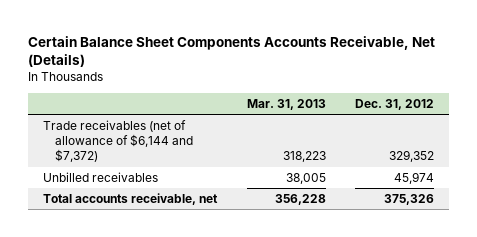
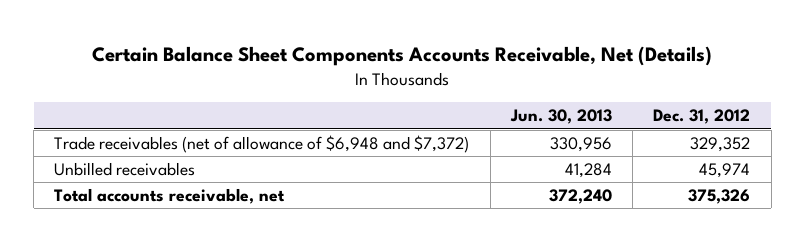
[246,98,326,110] Mar. 31, 2013 -> none
none -> [509,109,612,125] Jun. 30, 2013
[42,119,193,163] Trade receivables (net of allowance of $6,144 and $7,372) -> [54,134,470,153] Trade receivables (net of allowance of $6,948 and $7,372)

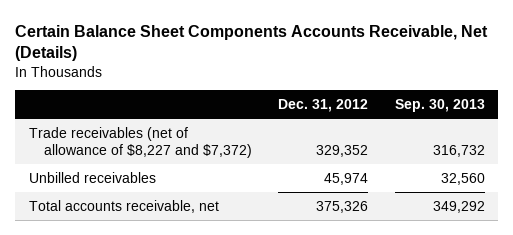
[509,109,612,125] Jun. 30, 2013 -> none
none -> [394,98,485,112] Sep. 30, 2013
[54,134,470,153] Trade receivables (net of allowance of $6,948 and $7,372) -> [28,126,252,159] Trade receivables (net of allowance of $8,227 and $7,372)

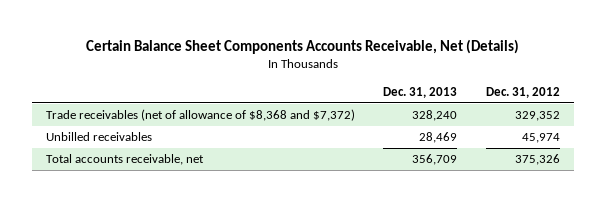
[394,98,485,112] Sep. 30, 2013 -> none
none -> [383,87,458,99] Dec. 31, 2013
[28,126,252,159] Trade receivables (net of allowance of $8,227 and $7,372) -> [45,109,355,122] Trade receivables (net of allowance of $8,368 and $7,372)

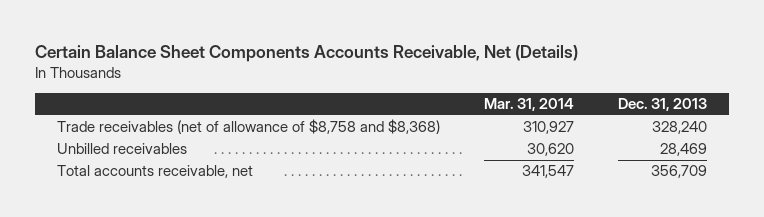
[485,87,560,99] Dec. 31, 2012 -> none
none -> [484,98,575,112] Mar. 31, 2014
[45,109,355,122] Trade receivables (net of allowance of $8,368 and $7,372) -> [56,119,440,135] Trade receivables (net of allowance of $8,758 and $8,368)

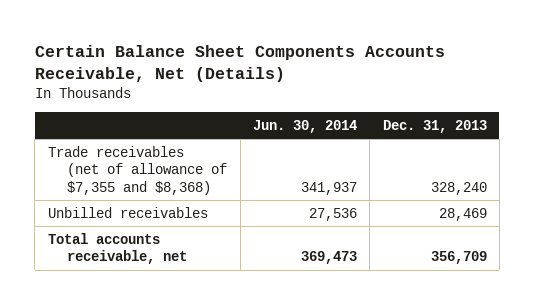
[484,98,575,112] Mar. 31, 2014 -> none
none -> [253,120,358,134] Jun. 30, 2014
[56,119,440,135] Trade receivables (net of allowance of $8,758 and $8,368) -> [47,145,228,195] Trade receivables (net of allowance of $7,355 and $8,368)

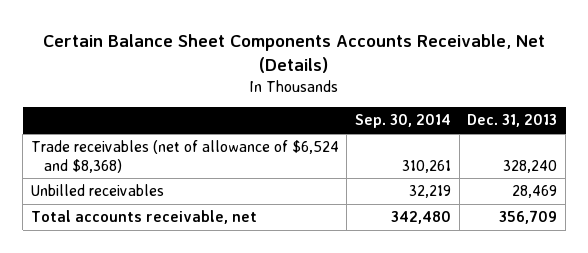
[253,120,358,134] Jun. 30, 2014 -> none
none -> [355,114,452,129] Sep. 30, 2014
[47,145,228,195] Trade receivables (net of allowance of $7,355 and $8,368) -> [30,140,339,173] Trade receivables (net of allowance of $6,524 and $8,368)

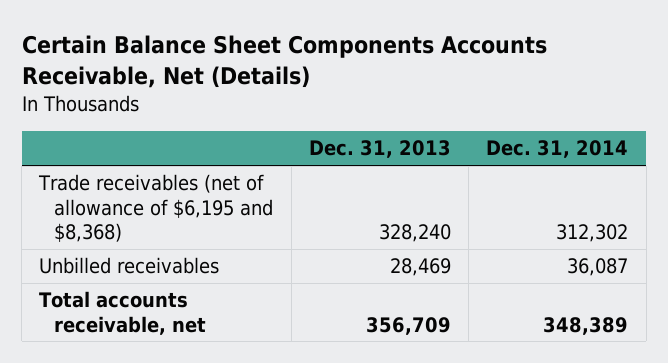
[355,114,452,129] Sep. 30, 2014 -> none
none -> [486,140,629,159] Dec. 31, 2014
[30,140,339,173] Trade receivables (net of allowance of $6,524 and $8,368) -> [38,174,274,242] Trade receivables (net of allowance of $6,195 and $8,368)

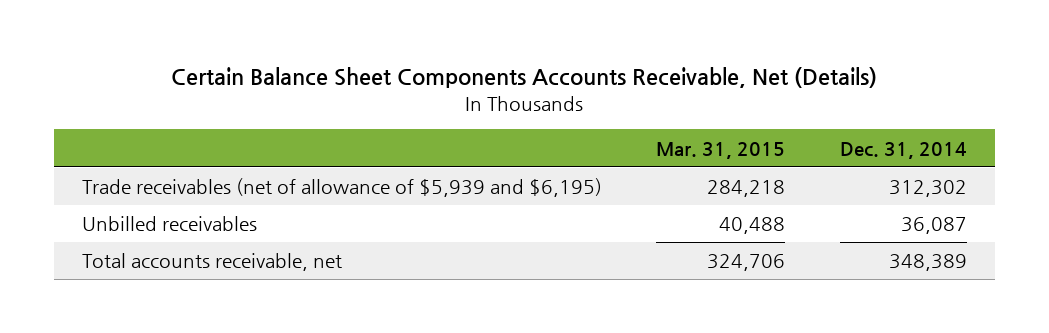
[308,140,451,159] Dec. 31, 2013 -> none
none -> [656,141,786,159] Mar. 31, 2015
[38,174,274,242] Trade receivables (net of allowance of $6,195 and $8,368) -> [81,178,602,198] Trade receivables (net of allowance of $5,939 and $6,195)

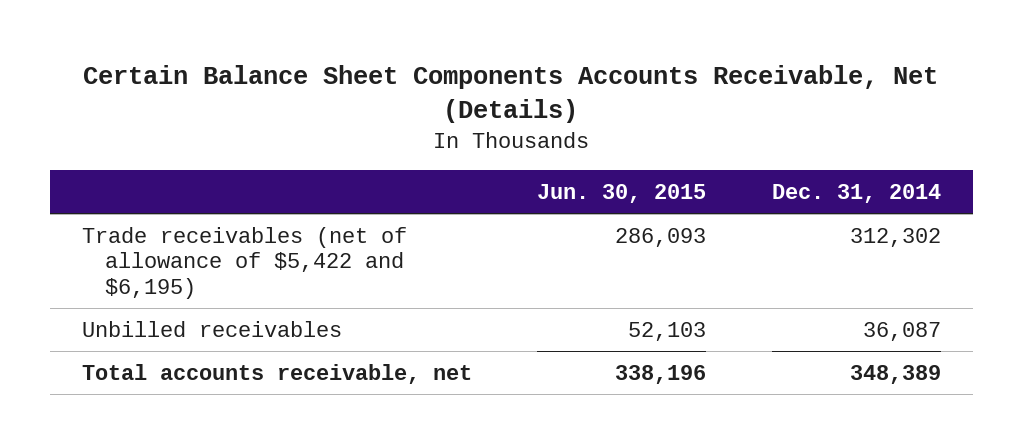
[656,141,786,159] Mar. 31, 2015 -> none
none -> [537,184,707,204] Jun. 30, 2015
[81,178,602,198] Trade receivables (net of allowance of $5,939 and $6,195) -> [82,226,408,299] Trade receivables (net of allowance of $5,422 and $6,195)

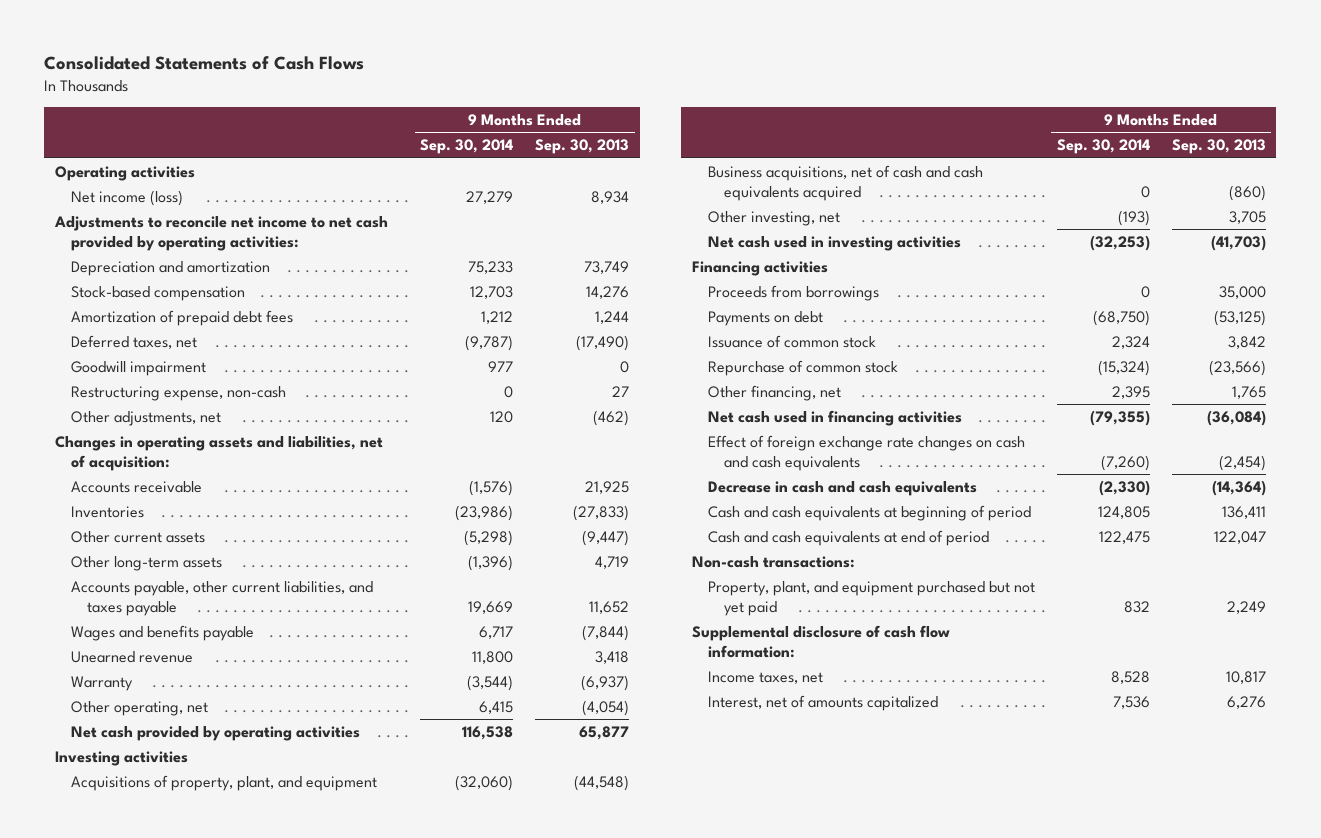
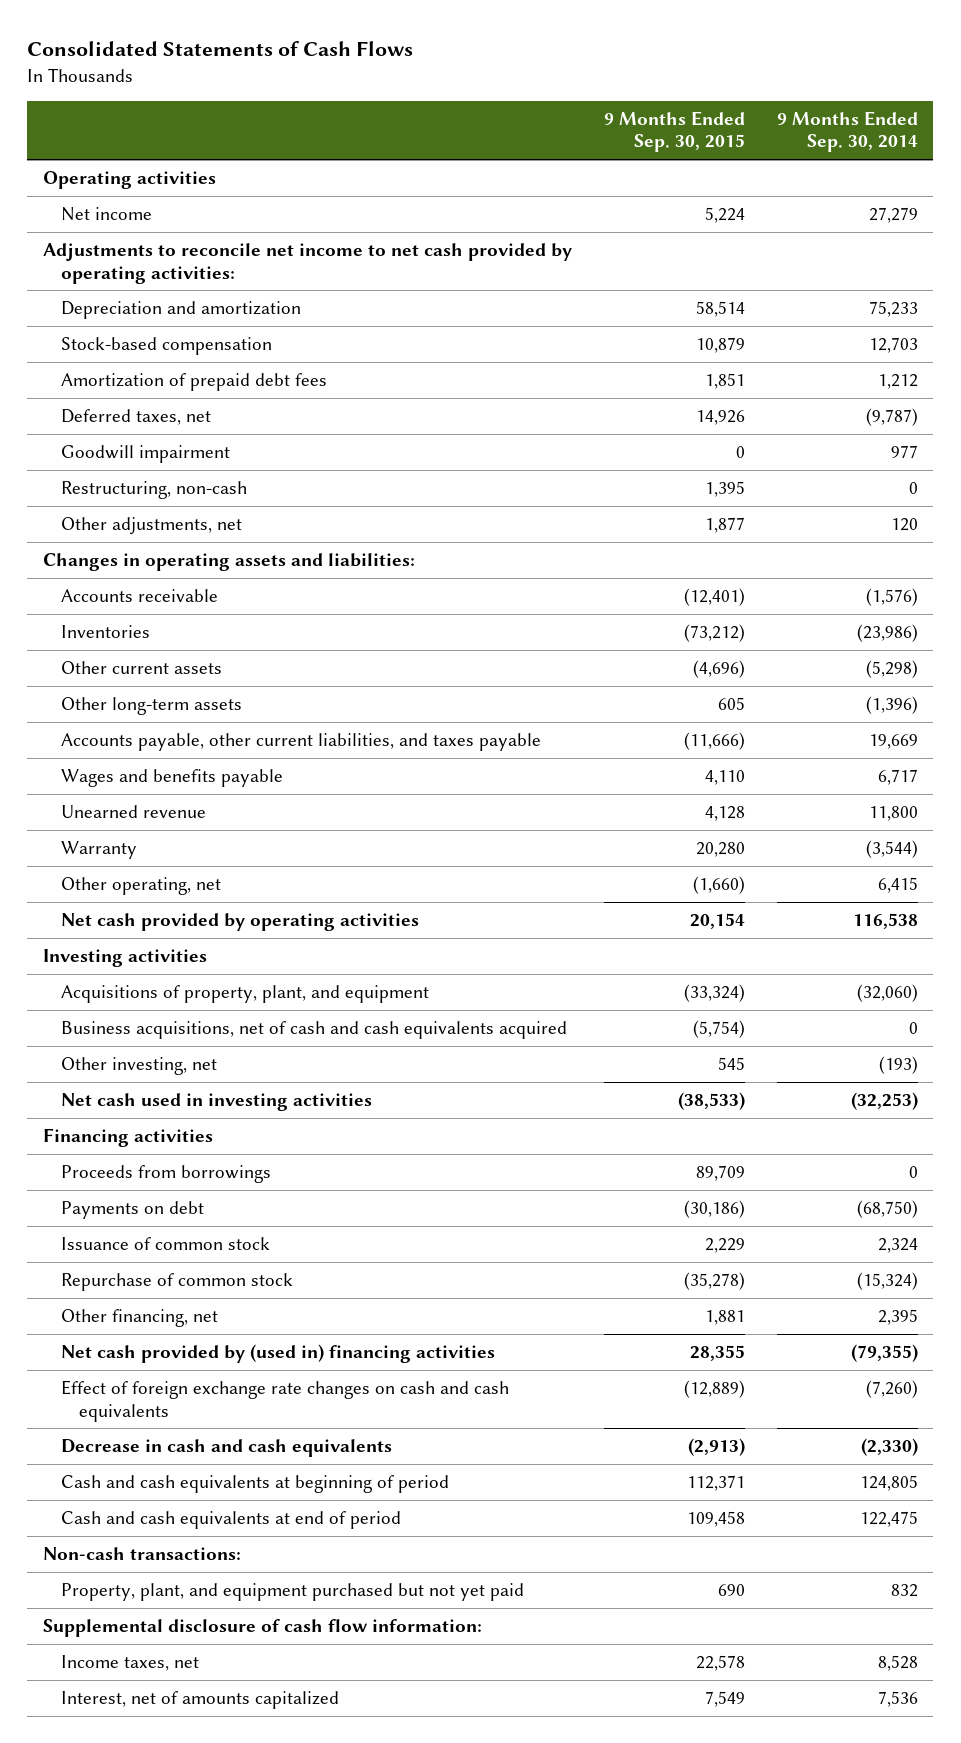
[535,139,630,155] Sep. 30, 2013 -> none
none -> [603,110,745,153] 9 Months Ended Sep. 30, 2015
[71,189,184,206] Net income (loss) -> [60,206,152,221] Net income
[71,385,287,401] Restructuring expense, non-cash -> [60,480,247,499] Restructuring, non-cash
[55,435,384,471] Changes in operating assets and liabilities, net of acquisition: -> [43,552,416,571] Changes in operating assets and liabilities:
[707,409,962,426] Net cash used in financing activities -> [60,1343,495,1363] Net cash provided by (used in) financing activities

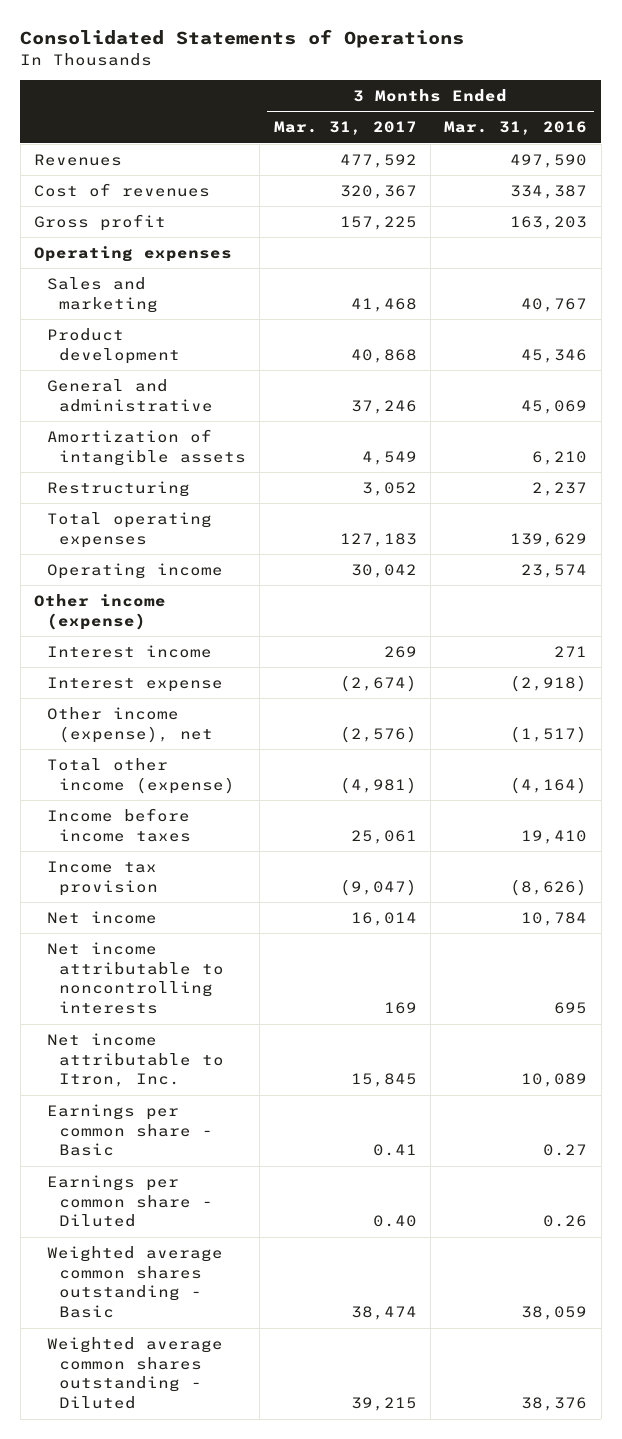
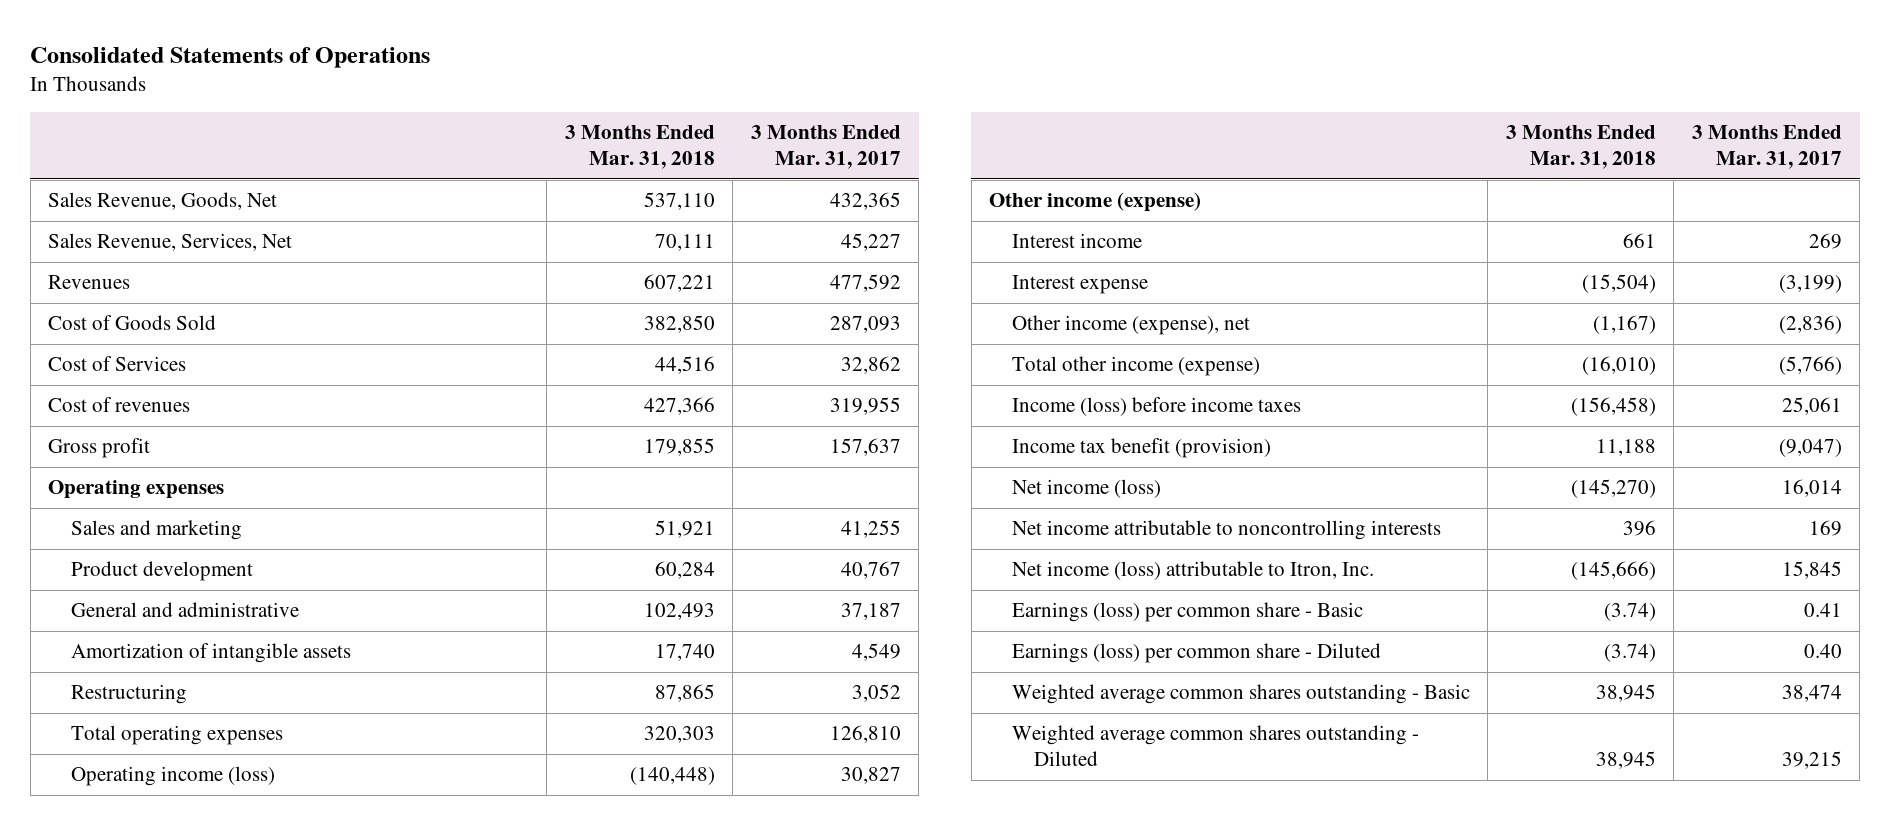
[444,121,588,136] Mar. 31, 2016 -> none
none -> [564,125,715,170] 3 Months Ended Mar. 31, 2018
none -> [48,192,278,211] Sales Revenue, Goods, Net
none -> [48,233,293,252] Sales Revenue, Services, Net
none -> [48,315,217,331] Cost of Goods Sold
none -> [48,356,187,372] Cost of Services
[339,185,417,200] 320,367 -> [829,397,901,416] 319,955
[339,216,417,231] 157,225 -> [829,438,901,457] 157,637
[350,297,417,312] 41,468 -> [840,520,901,539] 41,255
[350,348,417,363] 40,868 -> [840,561,901,580] 40,767
[350,399,417,414] 37,246 -> [840,603,901,621] 37,187
[339,532,417,547] 127,183 -> [829,725,901,744] 126,810
[46,563,223,580] Operating income -> [70,766,275,787] Operating income (loss)
[350,564,417,579] 30,042 -> [840,767,901,785] 30,827
[339,675,417,693] (2,674) -> [1778,275,1842,294] (3,199)
[339,725,417,743] (2,576) -> [1778,315,1842,335] (2,836)
[339,776,417,794] (4,981) -> [1778,356,1842,376] (5,766)
[46,808,191,842] Income before income taxes -> [1011,397,1301,417] Income (loss) before income taxes
[46,861,158,896] Income tax provision -> [1011,438,1271,459] Income tax benefit (provision)
[46,911,157,925] Net income -> [1011,479,1161,499] Net income (loss)
[46,1033,224,1088] Net income attributable to Itron, Inc. -> [1011,561,1374,581] Net income (loss) attributable to Itron, Inc.
[46,1104,213,1157] Earnings per common share - Basic -> [1011,602,1363,623] Earnings (loss) per common share - Basic
[46,1175,213,1228] Earnings per common share - Diluted -> [1011,643,1381,664] Earnings (loss) per common share - Diluted

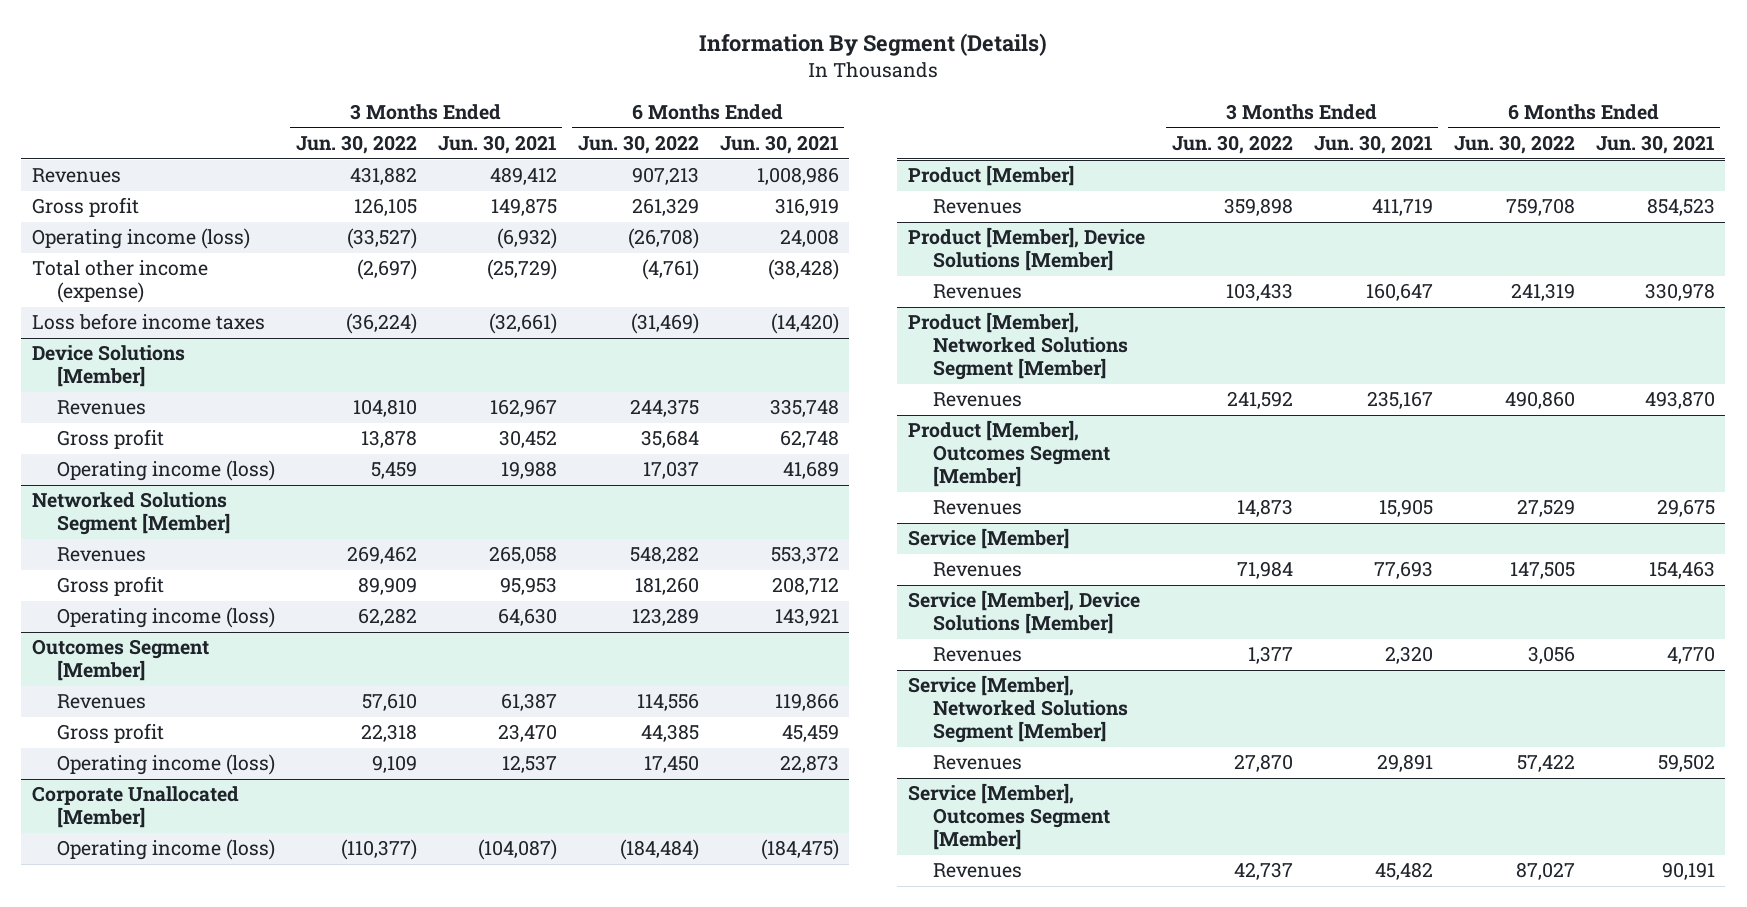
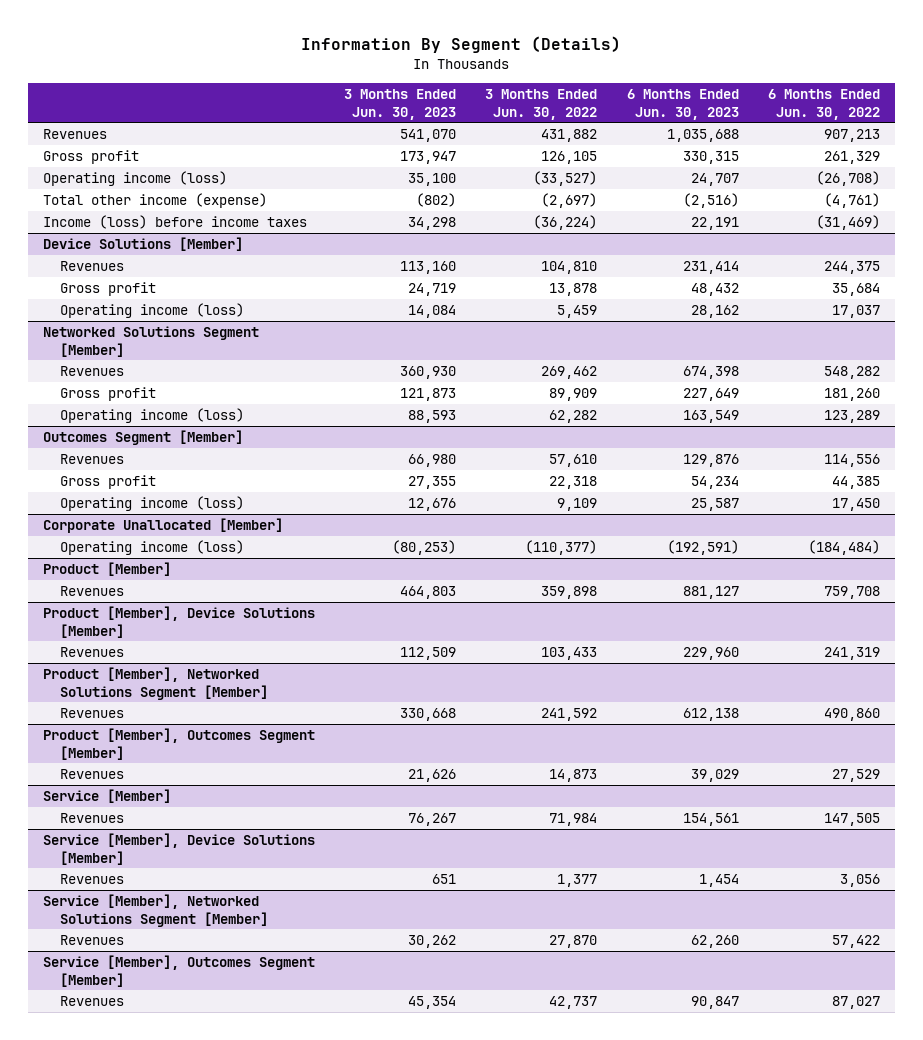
[437,135,557,155] Jun. 30, 2021 -> none
[719,135,839,155] Jun. 30, 2021 -> none
none -> [344,89,457,120] 3 Months Ended Jun. 30, 2023
none -> [626,89,739,120] 6 Months Ended Jun. 30, 2023
[31,313,265,331] Loss before income taxes -> [42,215,307,230] Income (loss) before income taxes

